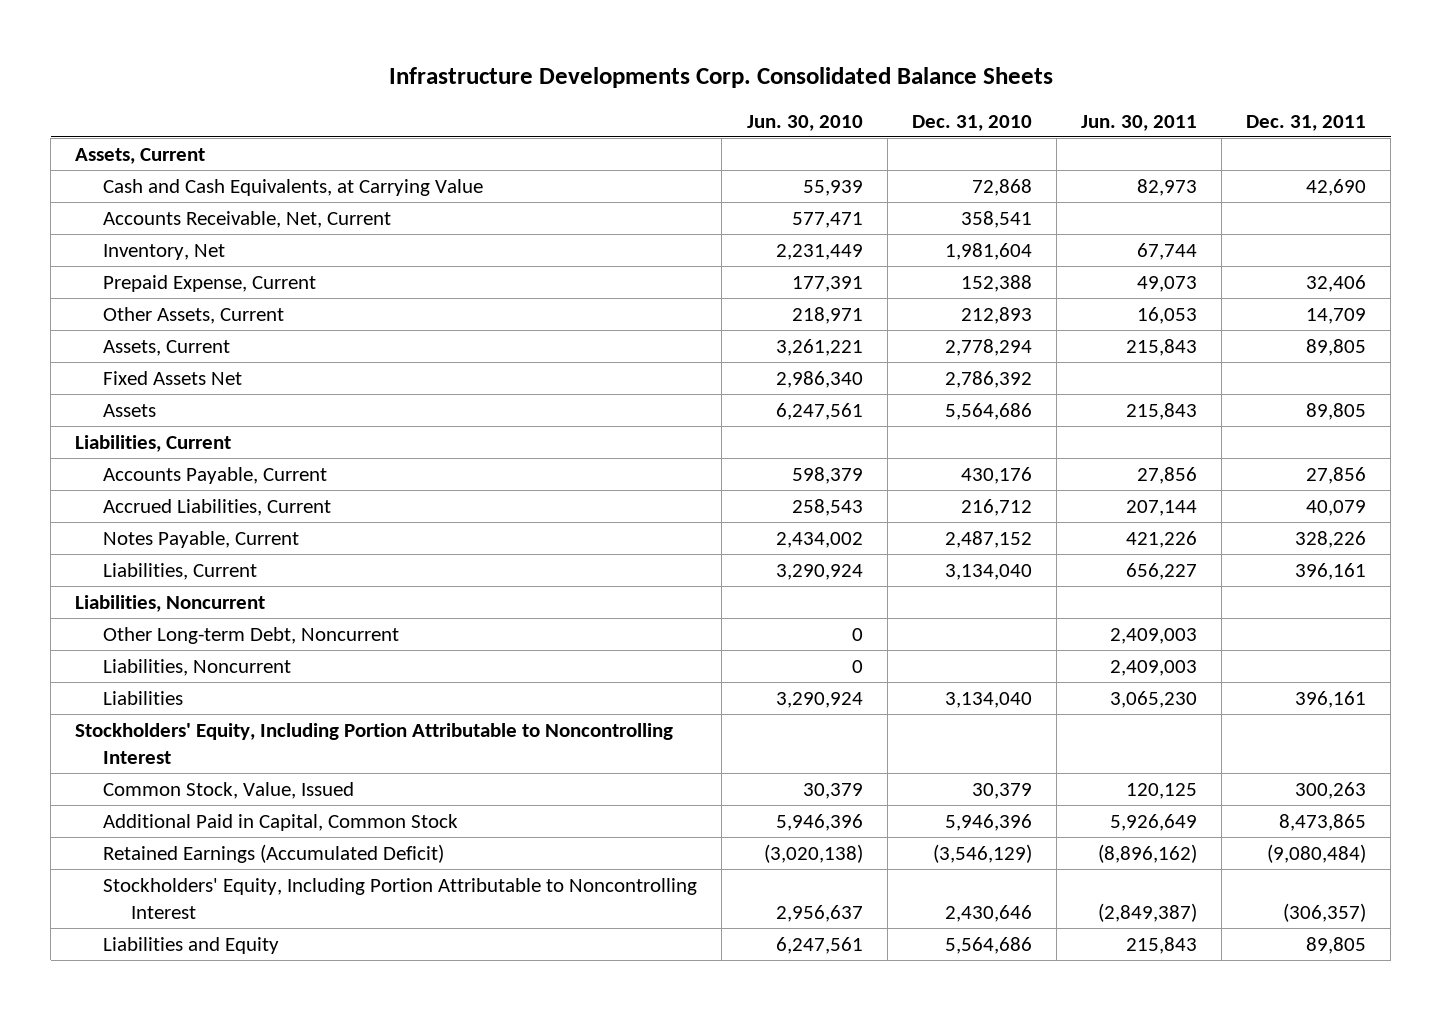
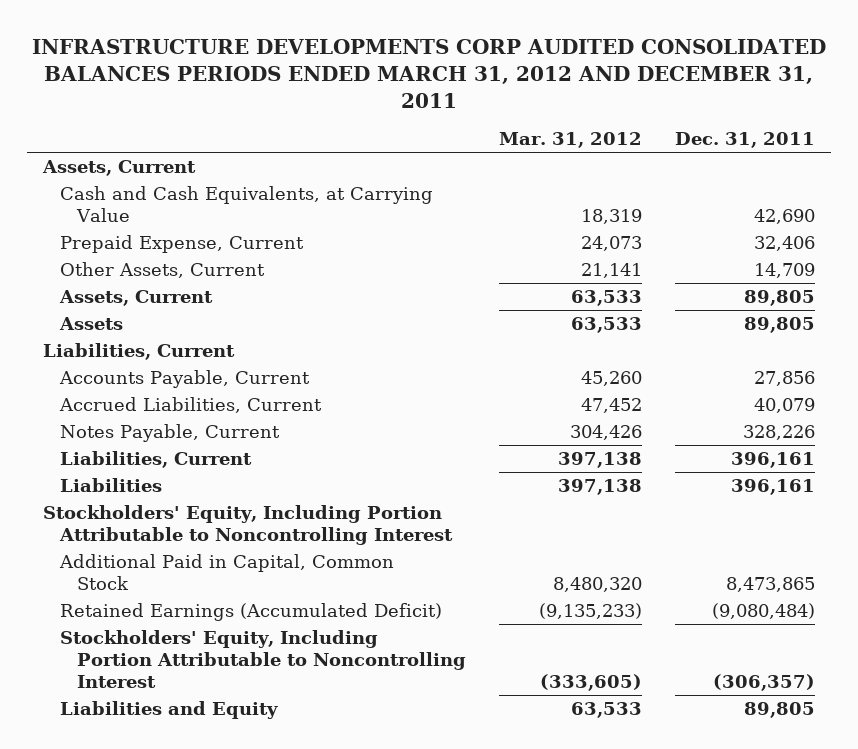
[388,66,1053,88] Infrastructure Developments Corp. Consolidated Balance Sheets -> [31,38,826,108] INFRASTRUCTURE DEVELOPMENTS CORP AUDITED CONSOLIDATED BALANCES PERIODS ENDED MARCH 31, 2012 AND DECEMBER 31, 2011
[746,114,863,131] Jun. 30, 2010 -> none
[911,114,1032,131] Dec. 31, 2010 -> none
[1080,114,1197,131] Jun. 30, 2011 -> none
none -> [499,131,643,148] Mar. 31, 2012
[103,210,392,228] Accounts Receivable, Net, Current -> none
[103,243,226,260] Inventory, Net -> none
[103,370,243,385] Fixed Assets Net -> none
[75,594,266,612] Liabilities, Noncurrent -> none
[103,626,400,644] Other Long-term Debt, Noncurrent -> none
[103,658,292,676] Liabilities, Noncurrent -> none
[103,781,355,799] Common Stock, Value, Issued -> none

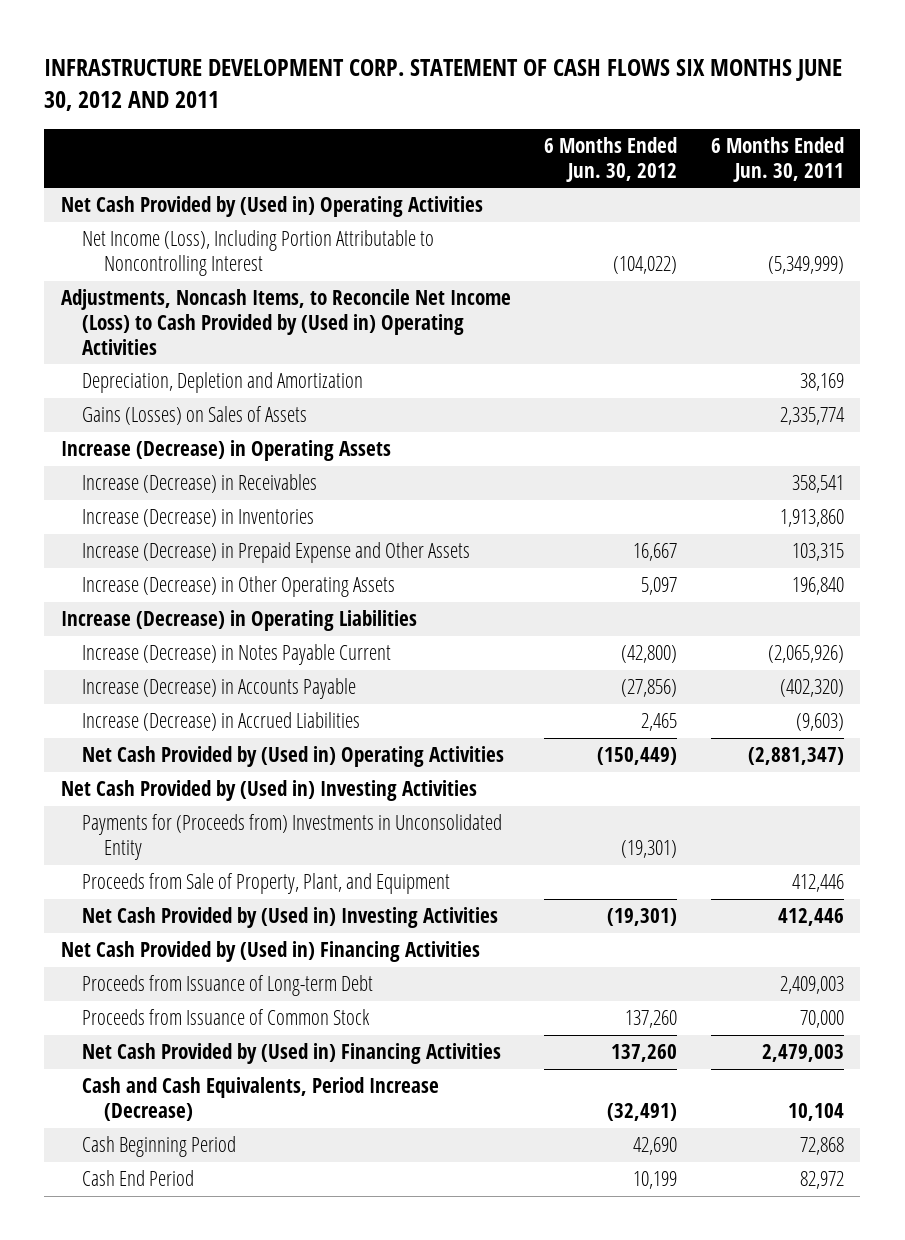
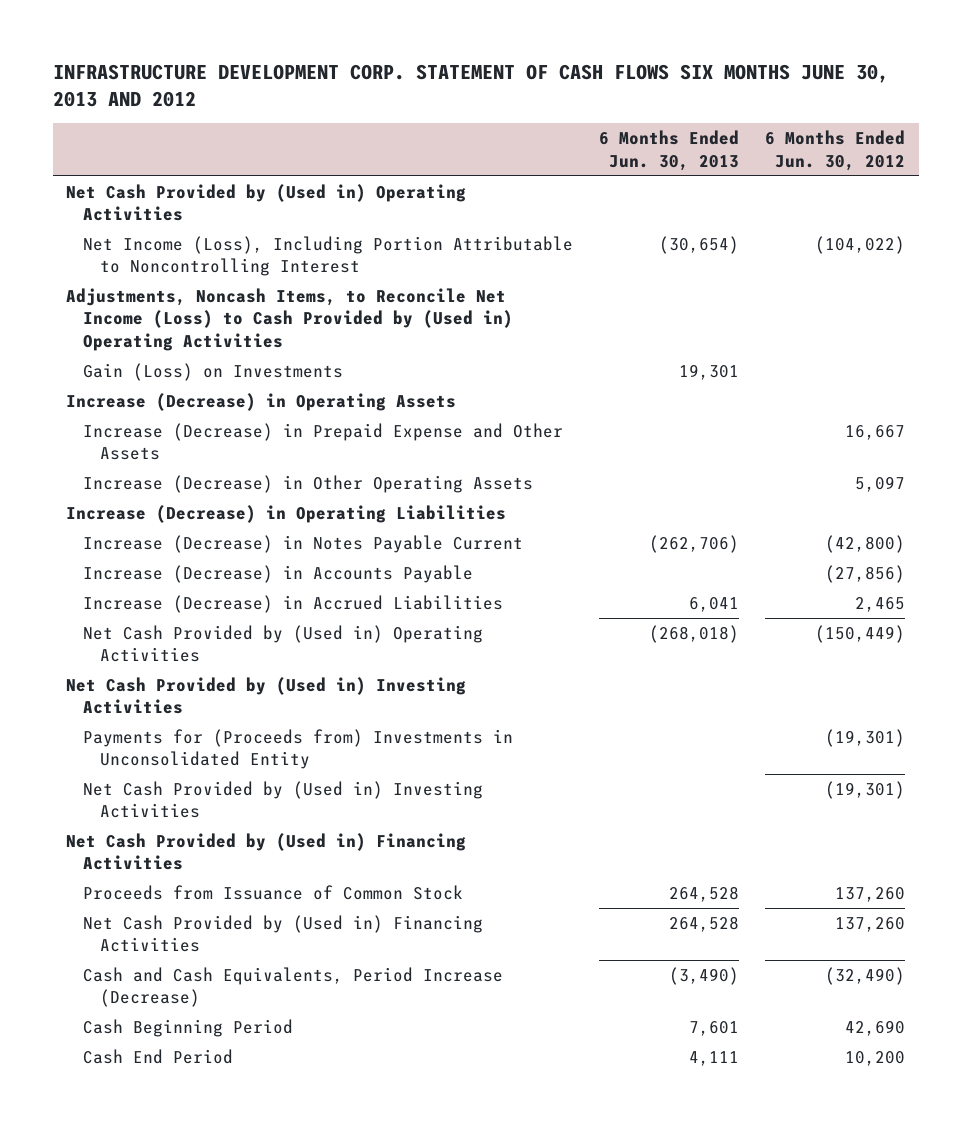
[44,59,843,112] INFRASTRUCTURE DEVELOPMENT CORP. STATEMENT OF CASH FLOWS SIX MONTHS JUNE 30, 2012 AND 2011 -> [52,64,889,108] INFRASTRUCTURE DEVELOPMENT CORP. STATEMENT OF CASH FLOWS SIX MONTHS JUNE 30, 2013 AND 2012
[710,136,844,182] 6 Months Ended Jun. 30, 2011 -> none
none -> [599,130,740,171] 6 Months Ended Jun. 30, 2013
[82,372,364,394] Depreciation, Depletion and Amortization -> none
[82,406,308,426] Gains (Losses) on Sales of Assets -> none
none -> [82,363,343,382] Gain (Loss) on Investments
[82,474,318,494] Increase (Decrease) in Receivables -> none
[82,509,315,528] Increase (Decrease) in Inventories -> none
[82,873,451,895] Proceeds from Sale of Property, Plant, and Equipment -> none
[82,975,374,997] Proceeds from Issuance of Long-term Debt -> none
[607,1102,678,1121] (32,491) -> [825,967,906,986] (32,490)
[633,1171,678,1190] 10,199 -> [845,1051,906,1067] 10,200

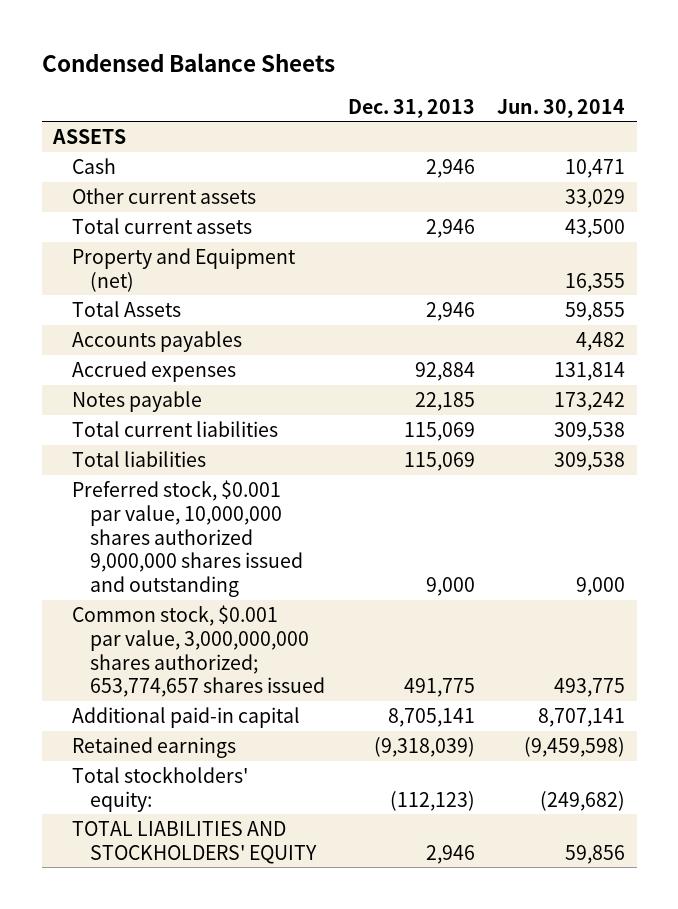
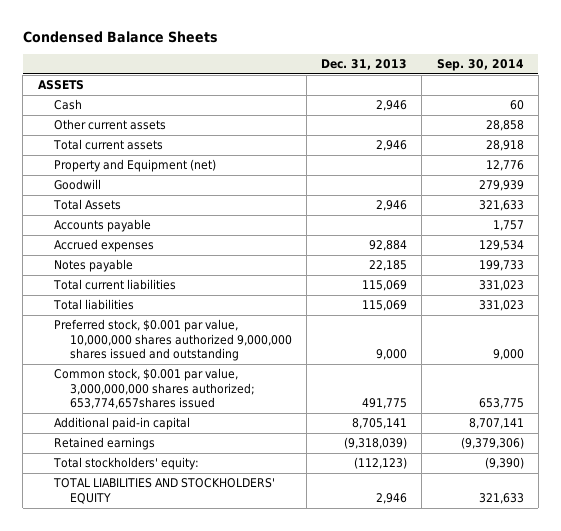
[497,98,626,118] Jun. 30, 2014 -> none
none -> [436,59,524,72] Sep. 30, 2014
none -> [53,179,101,191] Goodwill
[71,330,242,352] Accounts payables -> [53,219,151,233] Accounts payable
[71,604,326,698] Common stock, $0.001 par value, 3,000,000,000 shares authorized; 653,774,657 shares issued -> [53,368,255,410] Common stock, $0.001 par value, 3,000,000,000 shares authorized; 653,774,657shares issued

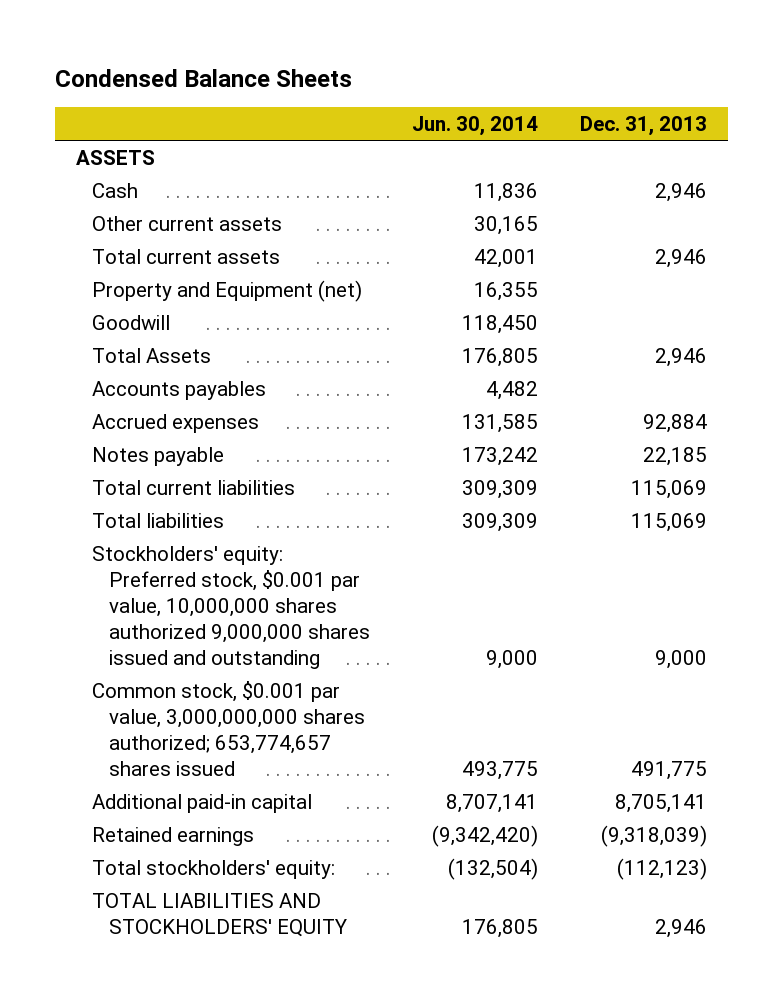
[436,59,524,72] Sep. 30, 2014 -> none
none -> [411,116,538,137] Jun. 30, 2014
[53,219,151,233] Accounts payable -> [92,380,267,400] Accounts payables
[53,319,292,362] Preferred stock, $0.001 par value, 10,000,000 shares authorized 9,000,000 shares issued and outstanding -> [92,545,370,670] Stockholders' equity: Preferred stock, $0.001 par value, 10,000,000 shares authorized 9,000,000 shares issued and outstanding
[53,368,255,410] Common stock, $0.001 par value, 3,000,000,000 shares authorized; 653,774,657shares issued -> [92,680,365,776] Common stock, $0.001 par value, 3,000,000,000 shares authorized; 653,774,657 shares issued

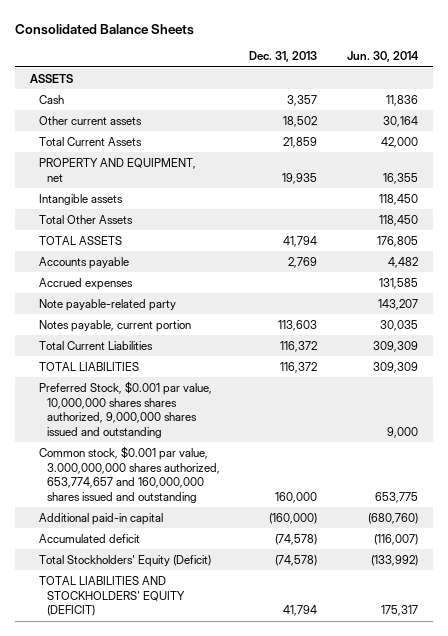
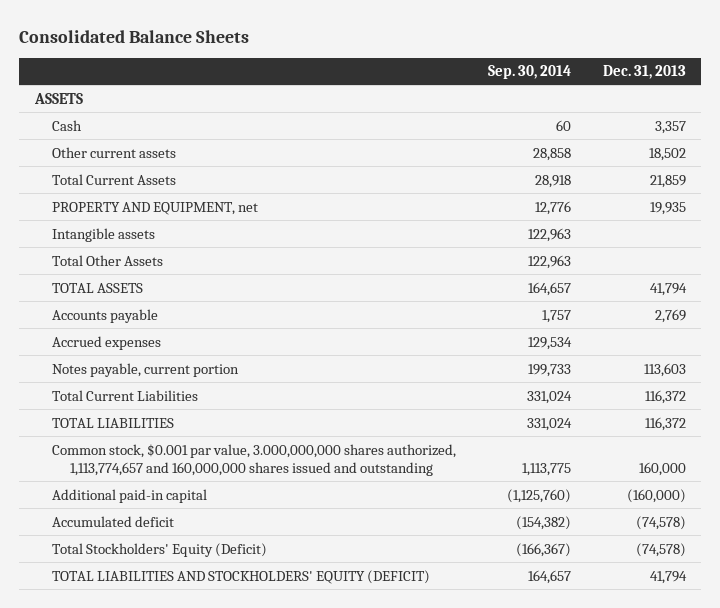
[346,51,419,63] Jun. 30, 2014 -> none
none -> [487,65,571,80] Sep. 30, 2014
[38,298,176,311] Note payable-related party -> none
[38,380,212,438] Preferred Stock, $0.001 par value, 10,000,000 shares shares authorized, 9,000,000 shares issued and outstanding -> none
[38,445,220,503] Common stock, $0.001 par value, 3.000,000,000 shares authorized, 653,774,657 and 160,000,000 shares issued and outstanding -> [52,443,457,477] Common stock, $0.001 par value, 3.000,000,000 shares authorized, 1,113,774,657 and 160,000,000 shares issued and outstanding

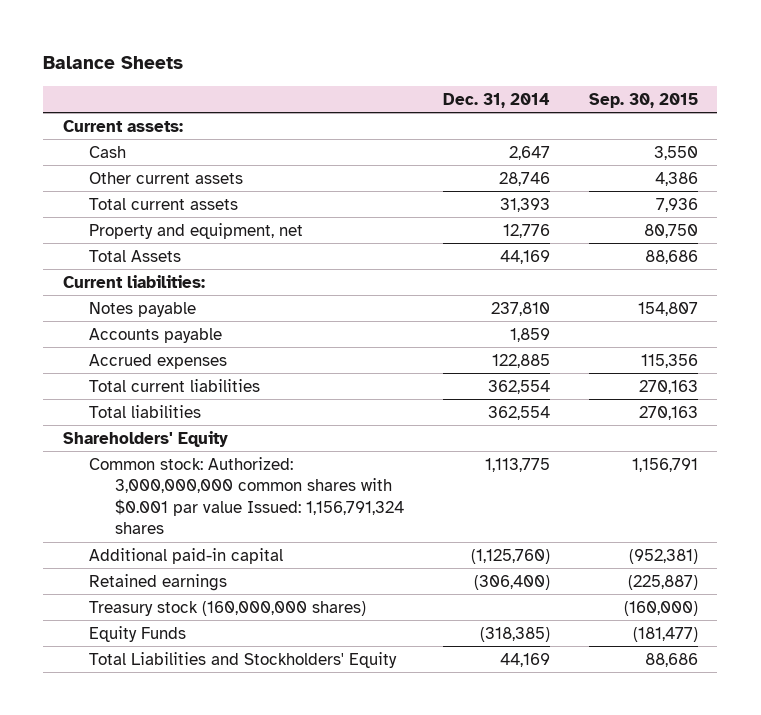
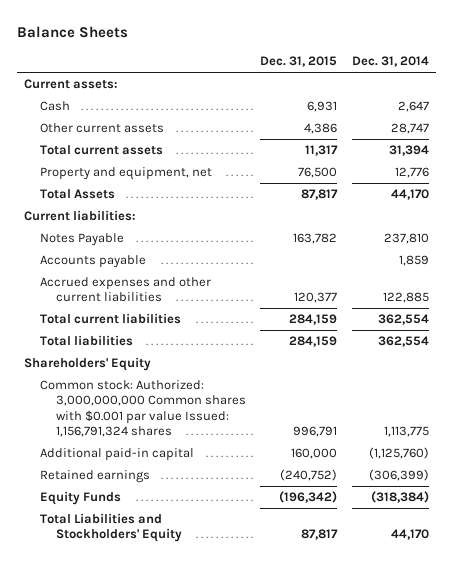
[588,92,698,108] Sep. 30, 2015 -> none
none -> [260,56,338,68] Dec. 31, 2015
[499,171,551,186] 28,746 -> [390,123,429,135] 28,747
[500,197,551,212] 31,393 -> [388,145,429,157] 31,394
[500,249,551,264] 44,169 -> [390,189,429,201] 44,170
[88,301,196,317] Notes payable -> [40,233,125,247] Notes Payable
[88,353,227,369] Accrued expenses -> [40,277,212,303] Accrued expenses and other current liabilities
[88,456,405,535] Common stock: Authorized: 3,000,000,000 common shares with $0.001 par value Issued: 1,156,791,324 shares -> [40,380,246,437] Common stock: Authorized: 3,000,000,000 Common shares with $0.001 par value Issued: 1,156,791,324 shares
[88,600,366,616] Treasury stock (160,000,000 shares) -> none
[474,574,551,590] (306,400) -> [368,469,429,482] (306,399)
[480,626,551,642] (318,385) -> [370,491,429,504] (318,384)
[500,652,551,667] 44,169 -> [390,529,429,541] 44,170

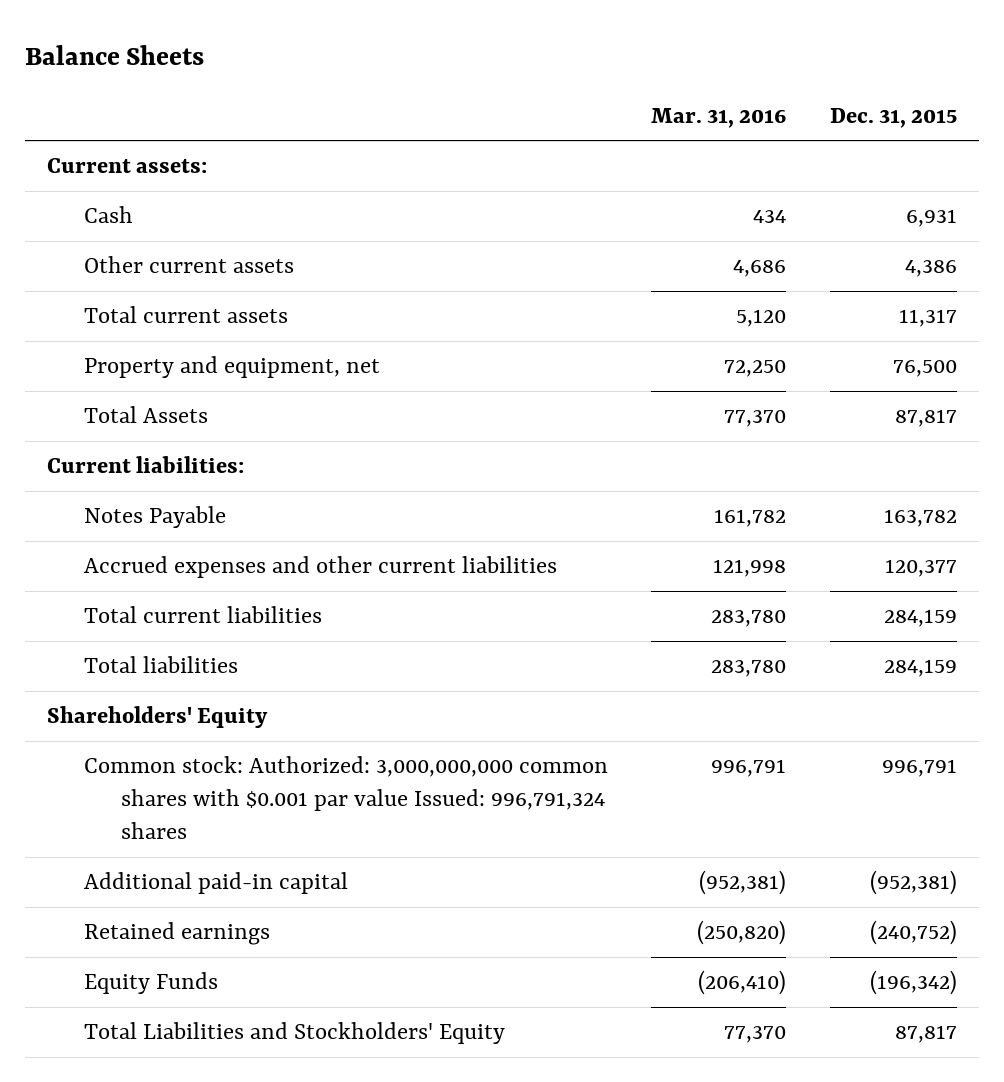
[351,56,429,68] Dec. 31, 2014 -> none
none -> [651,107,787,128] Mar. 31, 2016
[40,255,147,269] Accounts payable -> none
[40,380,246,437] Common stock: Authorized: 3,000,000,000 Common shares with $0.001 par value Issued: 1,156,791,324 shares -> [83,756,608,840] Common stock: Authorized: 3,000,000,000 common shares with $0.001 par value Issued: 996,791,324 shares
[291,448,338,460] 160,000 -> [869,870,957,896] (952,381)

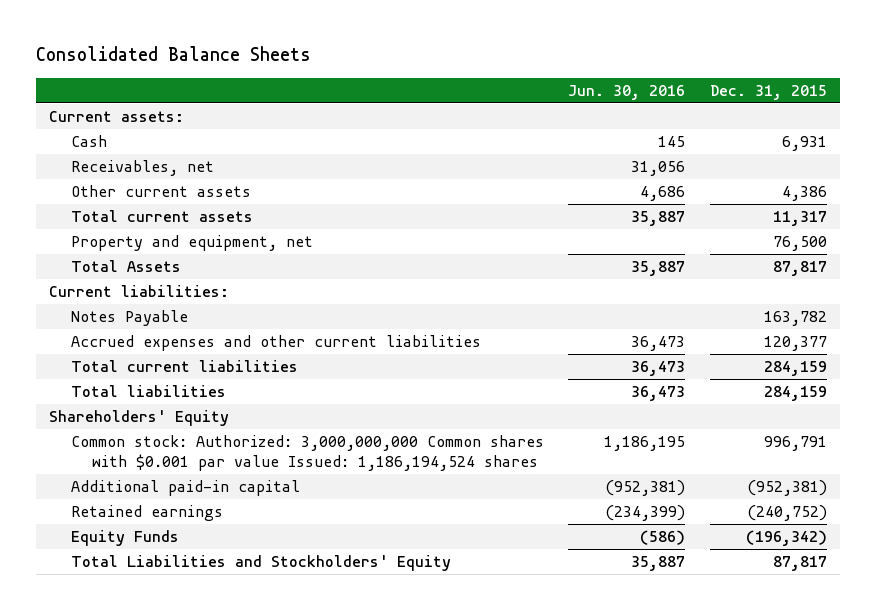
[24,44,204,65] Balance Sheets -> [36,46,312,62] Consolidated Balance Sheets
[651,107,787,128] Mar. 31, 2016 -> none
none -> [568,84,686,100] Jun. 30, 2016
none -> [70,160,214,177] Receivables, net
[83,756,608,840] Common stock: Authorized: 3,000,000,000 common shares with $0.001 par value Issued: 996,791,324 shares -> [70,435,544,471] Common stock: Authorized: 3,000,000,000 Common shares with $0.001 par value Issued: 1,186,194,524 shares

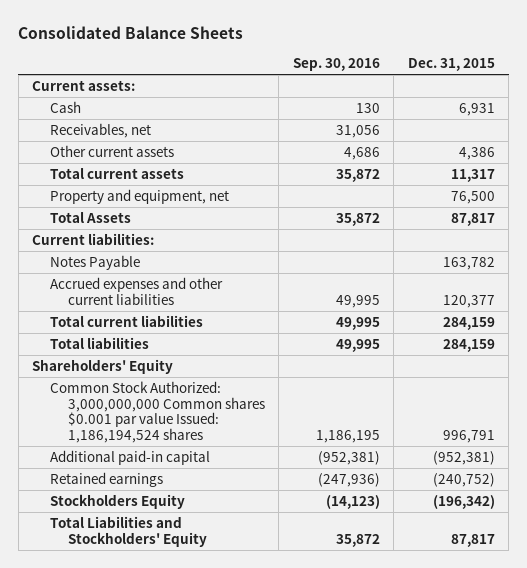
[568,84,686,100] Jun. 30, 2016 -> none
none -> [292,57,380,71] Sep. 30, 2016
[70,435,544,471] Common stock: Authorized: 3,000,000,000 Common shares with $0.001 par value Issued: 1,186,194,524 shares -> [49,380,265,443] Common Stock Authorized: 3,000,000,000 Common shares $0.001 par value Issued: 1,186,194,524 shares
[70,530,179,547] Equity Funds -> [49,493,185,509] Stockholders Equity

